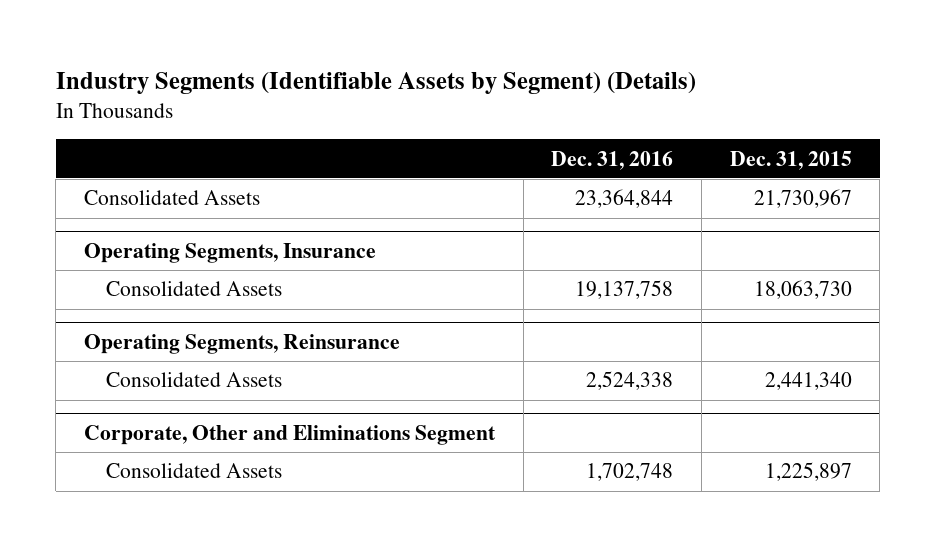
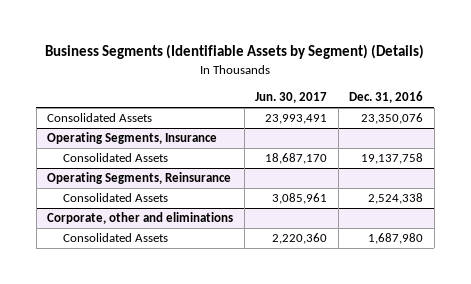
[55,72,696,95] Industry Segments (Identifiable Assets by Segment) (Details) -> [45,44,425,60] Business Segments (Identifiable Assets by Segment) (Details)
[729,150,852,170] Dec. 31, 2015 -> none
none -> [255,92,328,104] Jun. 30, 2017
[575,189,674,209] 23,364,844 -> [361,113,424,125] 23,350,076
[83,424,496,445] Corporate, Other and Eliminations Segment -> [47,212,234,225] Corporate, other and eliminations
[586,463,674,482] 1,702,748 -> [368,233,424,245] 1,687,980

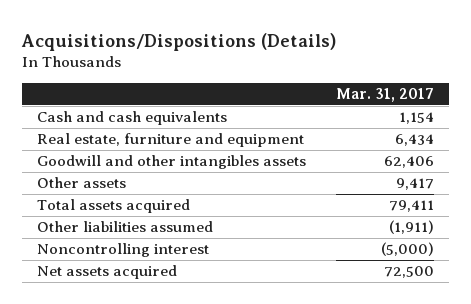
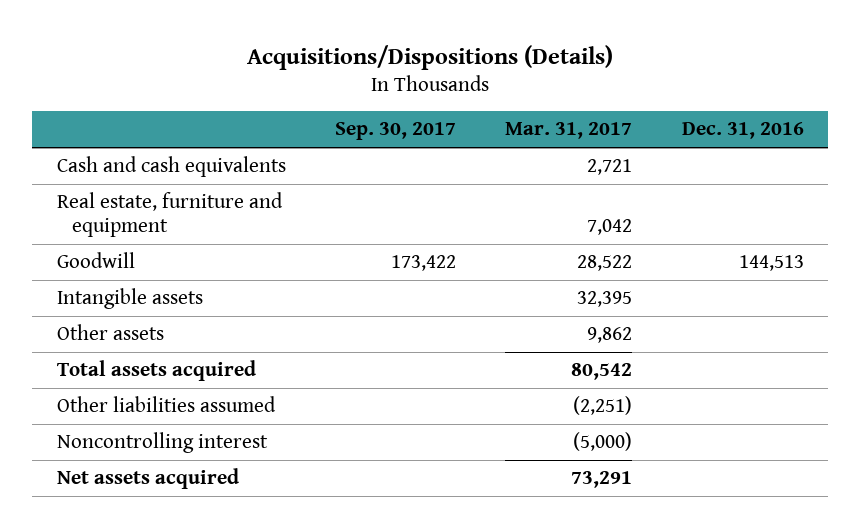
none -> [335,122,457,141] Sep. 30, 2017
none -> [681,122,804,140] Dec. 31, 2016
[37,155,307,170] Goodwill and other intangibles assets -> none
[399,112,435,125] 1,154 -> [587,159,633,176] 2,721
[395,134,435,147] 6,434 -> [587,219,633,236] 7,042
none -> [56,252,135,269] Goodwill
none -> [56,288,203,310] Intangible assets
[396,178,435,191] 9,417 -> [587,327,633,344] 9,862
[389,200,435,213] 79,411 -> [571,363,633,381] 80,542
[389,220,435,235] (1,911) -> [573,396,633,416] (2,251)
[384,266,435,279] 72,500 -> [571,471,633,489] 73,291

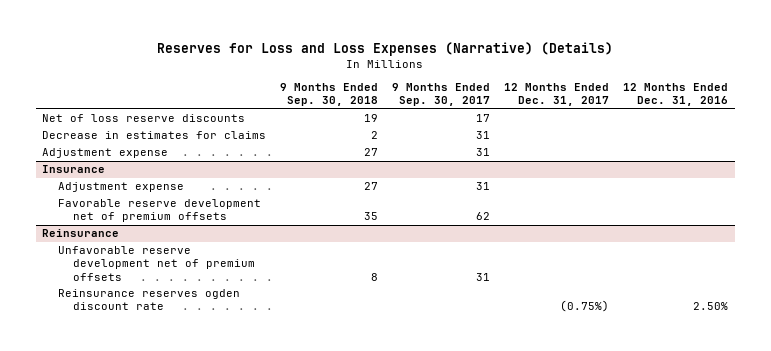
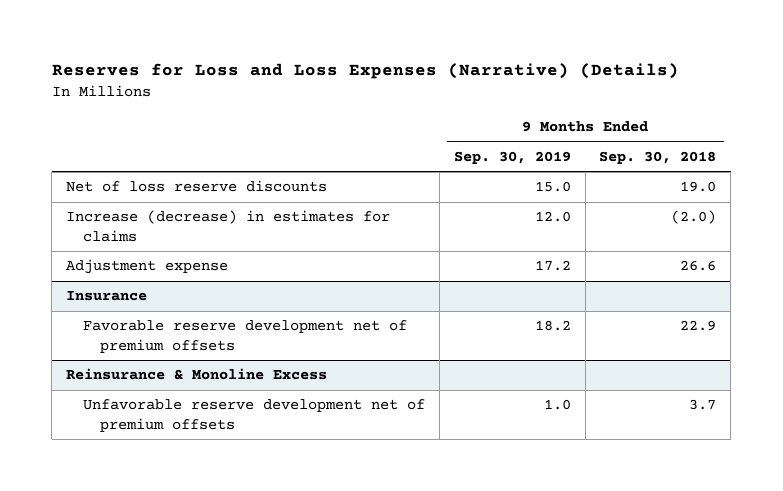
[392,83,491,107] 9 Months Ended Sep. 30, 2017 -> none
[504,83,610,107] 12 Months Ended Dec. 31, 2017 -> none
[623,83,729,107] 12 Months Ended Dec. 31, 2016 -> none
none -> [453,150,571,164] Sep. 30, 2019
[364,114,379,123] 19 -> [680,181,717,193] 19.0
[42,131,267,140] Decrease in estimates for claims -> [66,210,391,242] Increase (decrease) in estimates for claims
[371,131,379,140] 2 -> [671,210,717,225] (2.0)
[364,148,379,157] 27 -> [680,260,717,272] 26.6
[57,182,184,193] Adjustment expense -> none
[57,289,240,311] Reinsurance reserves ogden discount rate -> none
[364,212,379,221] 35 -> [680,320,717,332] 22.9
[42,229,120,238] Reinsurance -> [66,368,328,381] Reinsurance & Monoline Excess
[371,272,379,281] 8 -> [689,399,717,411] 3.7

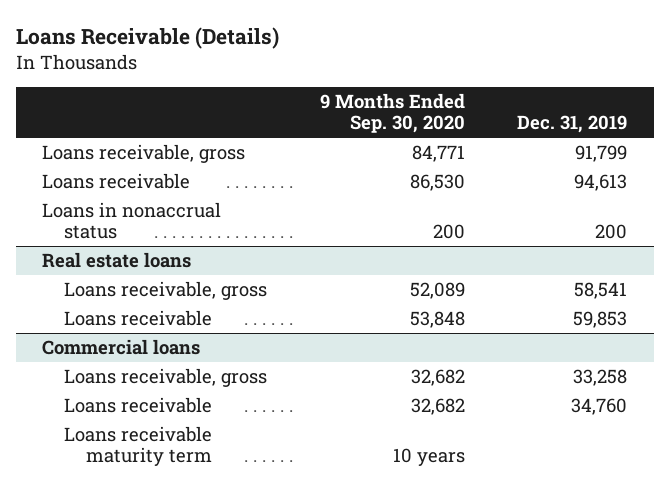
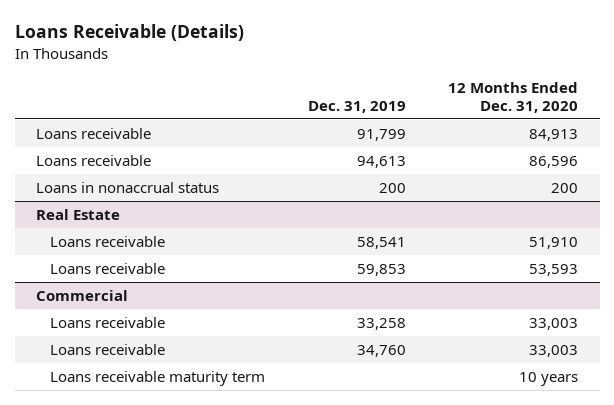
[319,93,465,134] 9 Months Ended Sep. 30, 2020 -> none
none -> [448,82,579,113] 12 Months Ended Dec. 31, 2020
[42,143,246,163] Loans receivable, gross -> [36,128,152,140] Loans receivable
[42,251,192,268] Real estate loans -> [36,209,121,221] Real Estate
[63,280,267,300] Loans receivable, gross -> [50,236,166,248] Loans receivable
[42,338,201,355] Commercial loans -> [36,290,129,302] Commercial
[63,367,267,387] Loans receivable, gross -> [50,317,166,329] Loans receivable

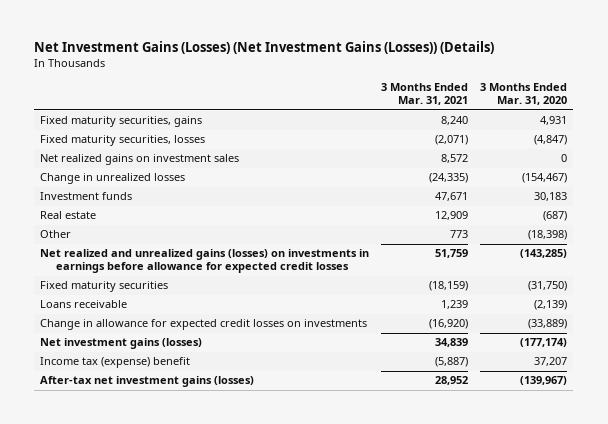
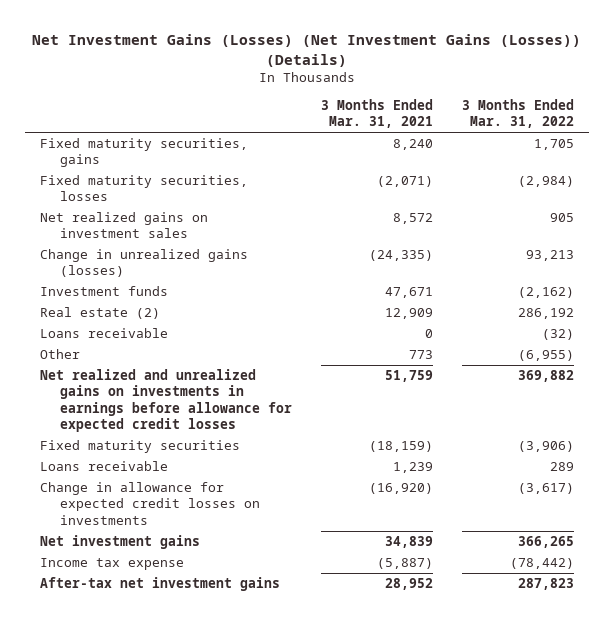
[480,83,568,106] 3 Months Ended Mar. 31, 2020 -> none
none -> [462,99,575,129] 3 Months Ended Mar. 31, 2022
[40,173,186,185] Change in unrealized losses -> [39,249,248,278] Change in unrealized gains (losses)
[40,211,97,220] Real estate -> [39,307,160,320] Real estate (2)
none -> [39,328,168,339] Loans receivable
[40,249,370,274] Net realized and unrealized gains (losses) on investments in earnings before allowance for expected credit losses -> [39,369,293,432] Net realized and unrealized gains on investments in earnings before allowance for expected credit losses
[40,338,203,350] Net investment gains (losses) -> [39,535,200,550] Net investment gains
[40,357,191,369] Income tax (expense) benefit -> [39,558,184,571] Income tax expense
[40,376,255,388] After-tax net investment gains (losses) -> [39,577,280,592] After-tax net investment gains

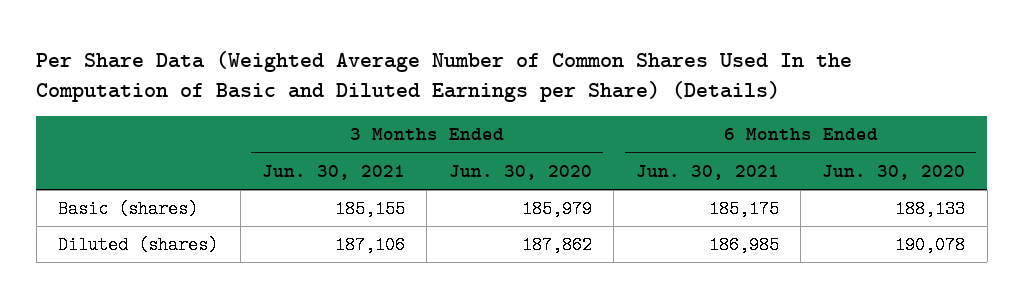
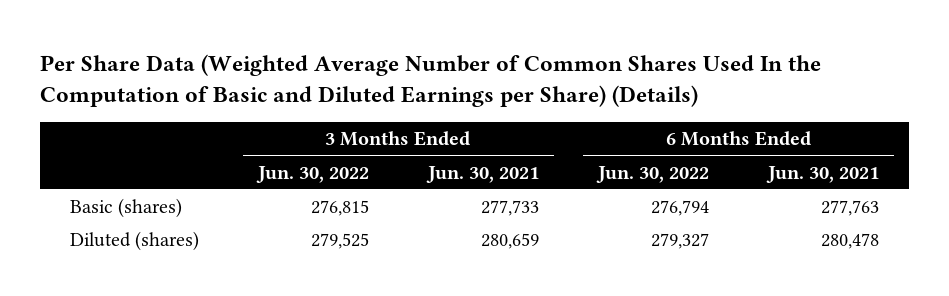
[448,164,592,180] Jun. 30, 2020 -> none
[822,164,966,180] Jun. 30, 2020 -> none
none -> [255,165,369,183] Jun. 30, 2022
none -> [595,165,709,183] Jun. 30, 2022
[335,200,406,219] 185,155 -> [480,200,539,217] 277,733
[708,200,779,219] 185,175 -> [821,200,880,217] 277,763
[335,236,406,255] 187,106 -> [480,233,539,250] 280,659
[708,236,779,255] 186,985 -> [821,233,880,250] 280,478

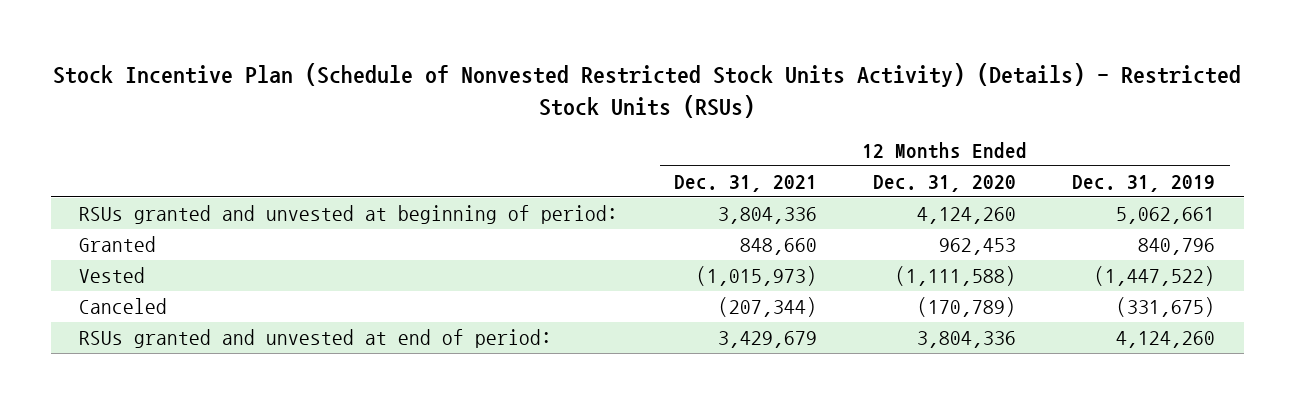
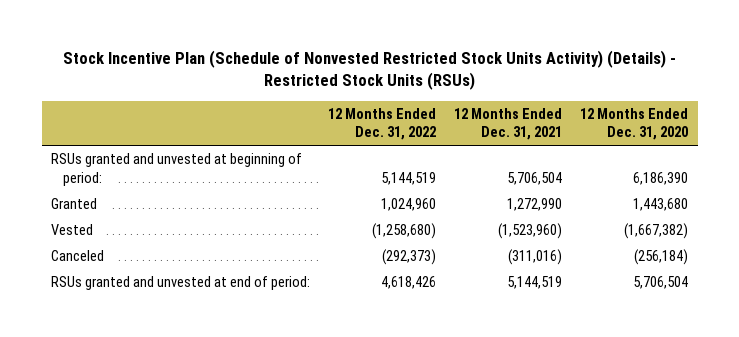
[1072,174,1216,192] Dec. 31, 2019 -> none
none -> [328,107,437,141] 12 Months Ended Dec. 31, 2022
[718,207,818,225] 3,804,336 -> [507,171,563,185] 5,706,504
[917,207,1017,225] 4,124,260 -> [633,171,689,185] 6,186,390
[740,238,818,256] 848,660 -> [507,198,563,212] 1,272,990
[939,238,1017,256] 962,453 -> [633,198,689,212] 1,443,680
[696,266,818,287] (1,015,973) -> [498,223,563,240] (1,523,960)
[895,266,1017,287] (1,111,588) -> [624,223,689,240] (1,667,382)
[718,297,818,318] (207,344) -> [508,249,563,266] (311,016)
[917,297,1017,318] (170,789) -> [634,249,689,266] (256,184)
[718,331,818,349] 3,429,679 -> [507,276,563,290] 5,144,519
[917,331,1017,349] 3,804,336 -> [633,276,689,290] 5,706,504

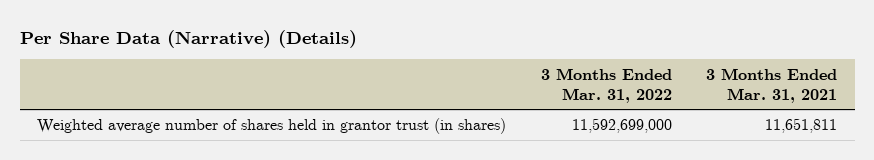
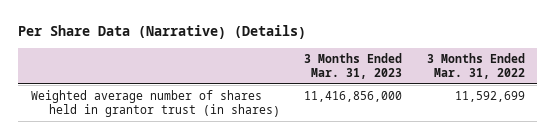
[706,67,838,103] 3 Months Ended Mar. 31, 2021 -> none
none -> [304,53,403,80] 3 Months Ended Mar. 31, 2023
[571,118,672,134] 11,592,699,000 -> [454,91,525,103] 11,592,699

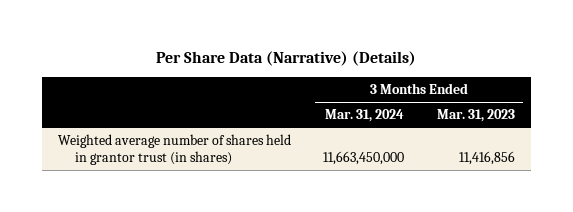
[426,53,525,80] 3 Months Ended Mar. 31, 2022 -> none
none -> [325,109,405,123] Mar. 31, 2024
[304,91,403,103] 11,416,856,000 -> [458,151,515,166] 11,416,856

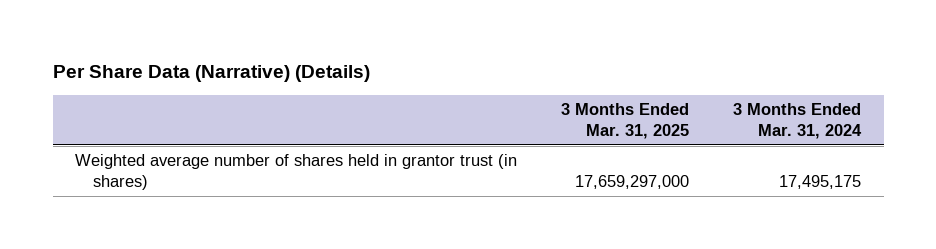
[436,109,515,123] Mar. 31, 2023 -> none
none -> [561,102,690,139] 3 Months Ended Mar. 31, 2025
[323,151,405,166] 11,663,450,000 -> [779,175,862,190] 17,495,175

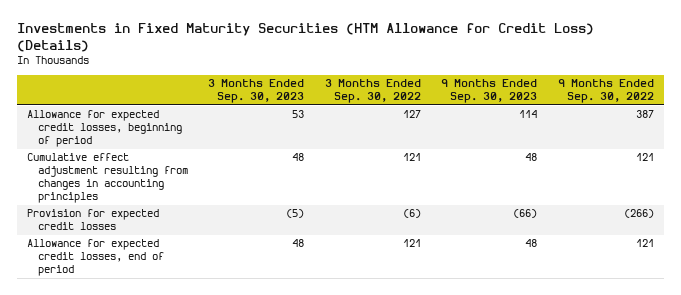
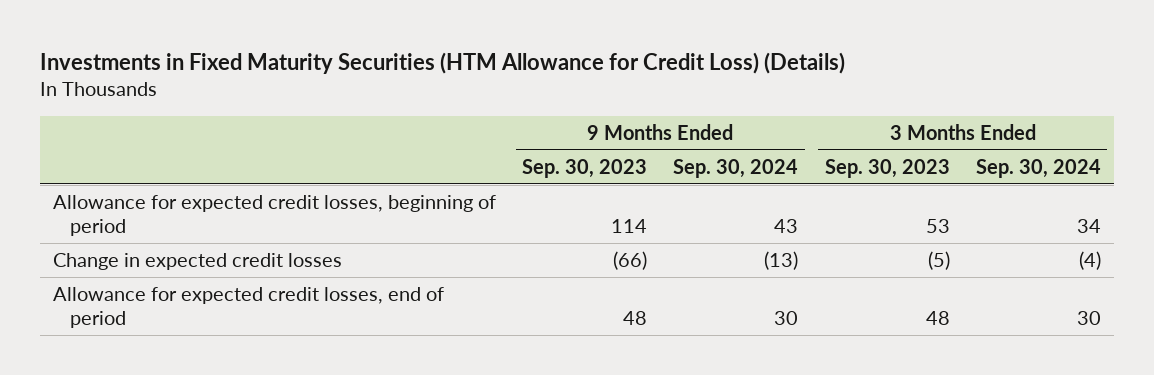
[324,79,421,104] 3 Months Ended Sep. 30, 2022 -> none
[557,79,654,104] 9 Months Ended Sep. 30, 2022 -> none
none -> [673,158,799,178] Sep. 30, 2024
none -> [975,158,1101,178] Sep. 30, 2024
[27,153,188,204] Cumulative effect adjustment resulting from changes in accounting principles -> none
[27,209,160,231] Provision for expected credit losses -> [53,252,343,270] Change in expected credit losses

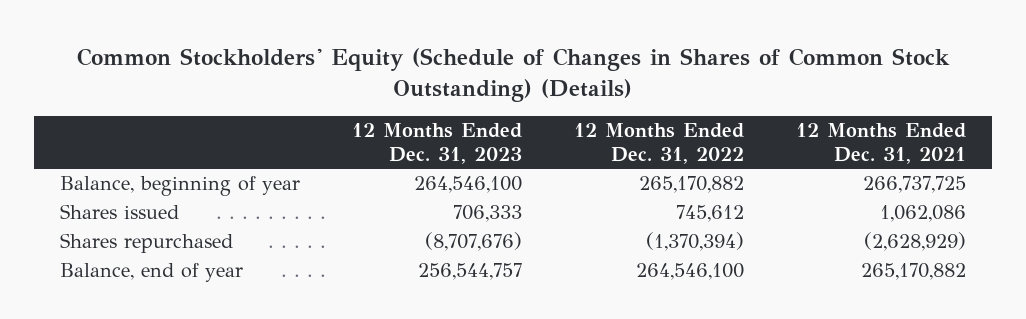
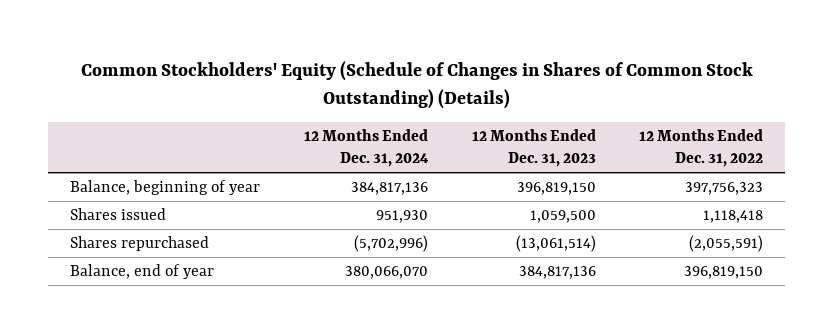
[795,123,966,164] 12 Months Ended Dec. 31, 2021 -> none
none -> [303,129,429,168] 12 Months Ended Dec. 31, 2024
[414,176,523,194] 264,546,100 -> [516,182,596,196] 396,819,150
[638,176,744,194] 265,170,882 -> [685,182,764,196] 397,756,323
[453,205,523,223] 706,333 -> [529,210,596,224] 1,059,500
[675,205,744,223] 745,612 -> [703,210,764,224] 1,118,418
[425,232,523,252] (8,707,676) -> [515,235,596,253] (13,061,514)
[645,232,744,252] (1,370,394) -> [689,235,764,253] (2,055,591)
[418,263,523,281] 256,544,757 -> [518,266,596,280] 384,817,136
[635,263,744,281] 264,546,100 -> [684,266,764,280] 396,819,150

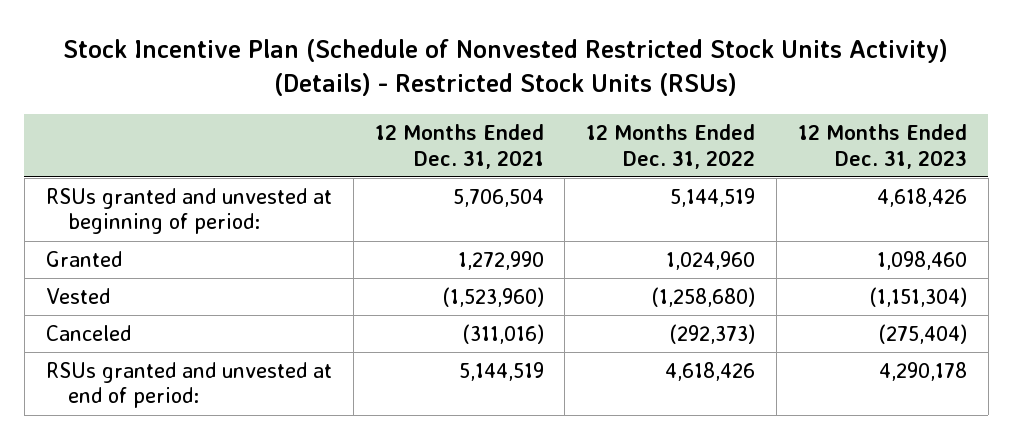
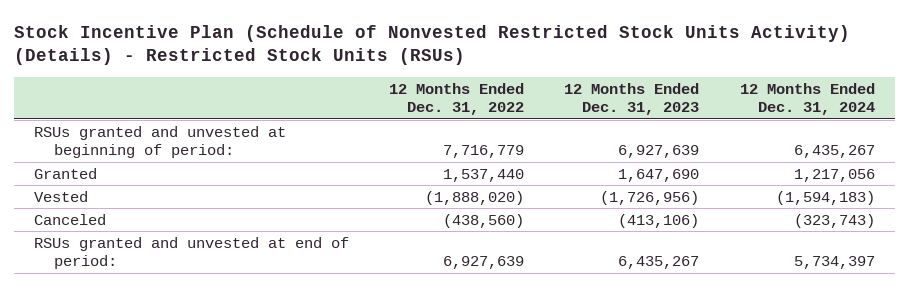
[374,124,544,169] 12 Months Ended Dec. 31, 2021 -> none
none -> [739,82,875,115] 12 Months Ended Dec. 31, 2024
[670,188,756,208] 5,144,519 -> [443,145,525,159] 7,716,779
[877,188,968,208] 4,618,426 -> [618,145,700,159] 6,927,639
[666,251,756,271] 1,024,960 -> [443,168,525,182] 1,537,440
[877,251,968,271] 1,098,460 -> [618,168,700,182] 1,647,690
[651,287,756,308] (1,258,680) -> [425,190,525,205] (1,888,020)
[869,287,968,308] (1,151,304) -> [600,190,700,205] (1,726,956)
[669,324,756,345] (292,373) -> [443,213,525,228] (438,560)
[878,324,968,345] (275,404) -> [618,213,700,228] (413,106)
[665,362,756,382] 4,618,426 -> [443,256,525,270] 6,927,639
[879,362,968,382] 4,290,178 -> [618,256,700,270] 6,435,267

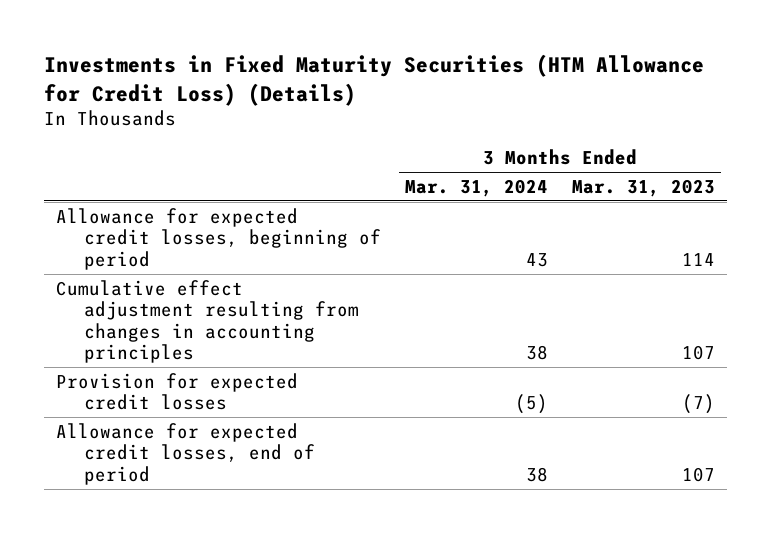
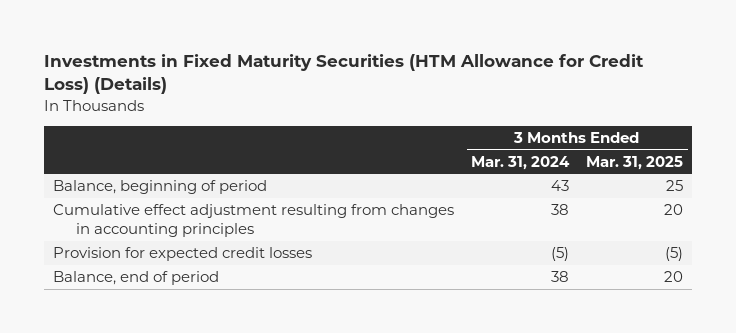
[571,178,715,197] Mar. 31, 2023 -> none
none -> [586,155,684,170] Mar. 31, 2025
[55,207,382,270] Allowance for expected credit losses, beginning of period -> [52,180,267,195] Balance, beginning of period
[55,422,316,485] Allowance for expected credit losses, end of period -> [52,271,219,286] Balance, end of period

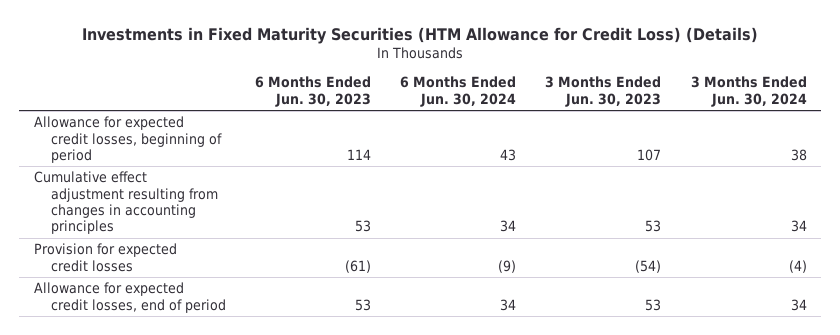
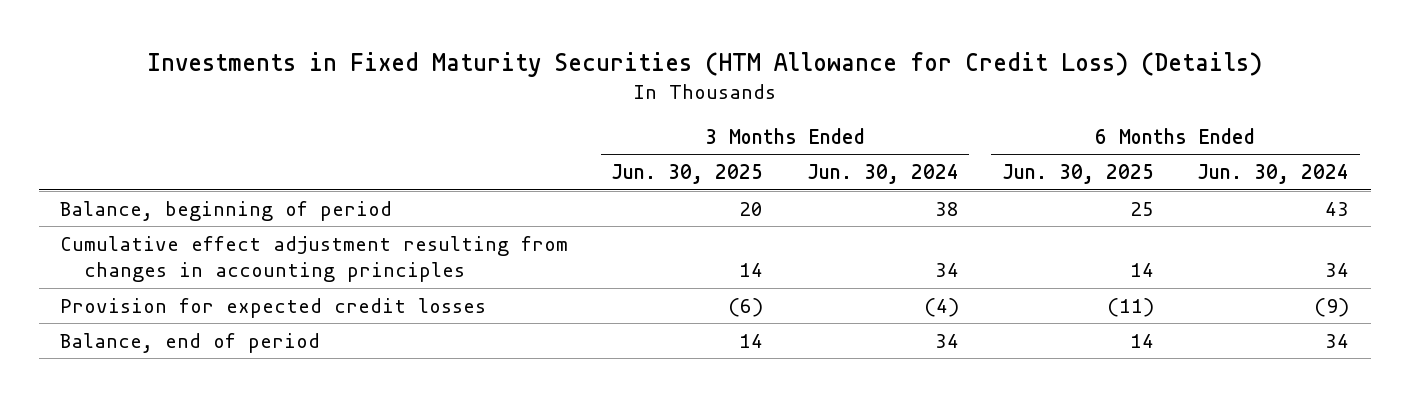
[255,76,372,107] 6 Months Ended Jun. 30, 2023 -> none
[545,76,662,107] 3 Months Ended Jun. 30, 2023 -> none
none -> [611,164,764,185] Jun. 30, 2025
none -> [1001,164,1154,185] Jun. 30, 2025
[33,116,222,163] Allowance for expected credit losses, beginning of period -> [60,200,393,221] Balance, beginning of period
[33,282,226,313] Allowance for expected credit losses, end of period -> [60,332,321,353] Balance, end of period

